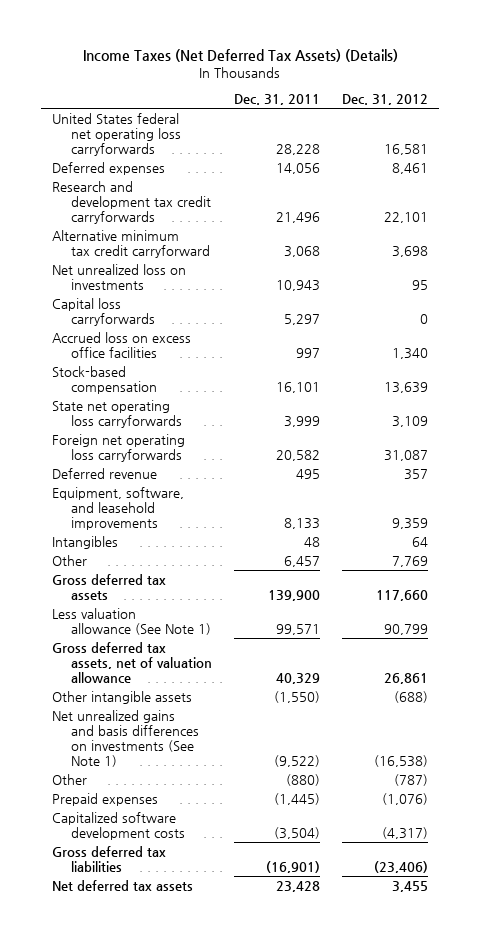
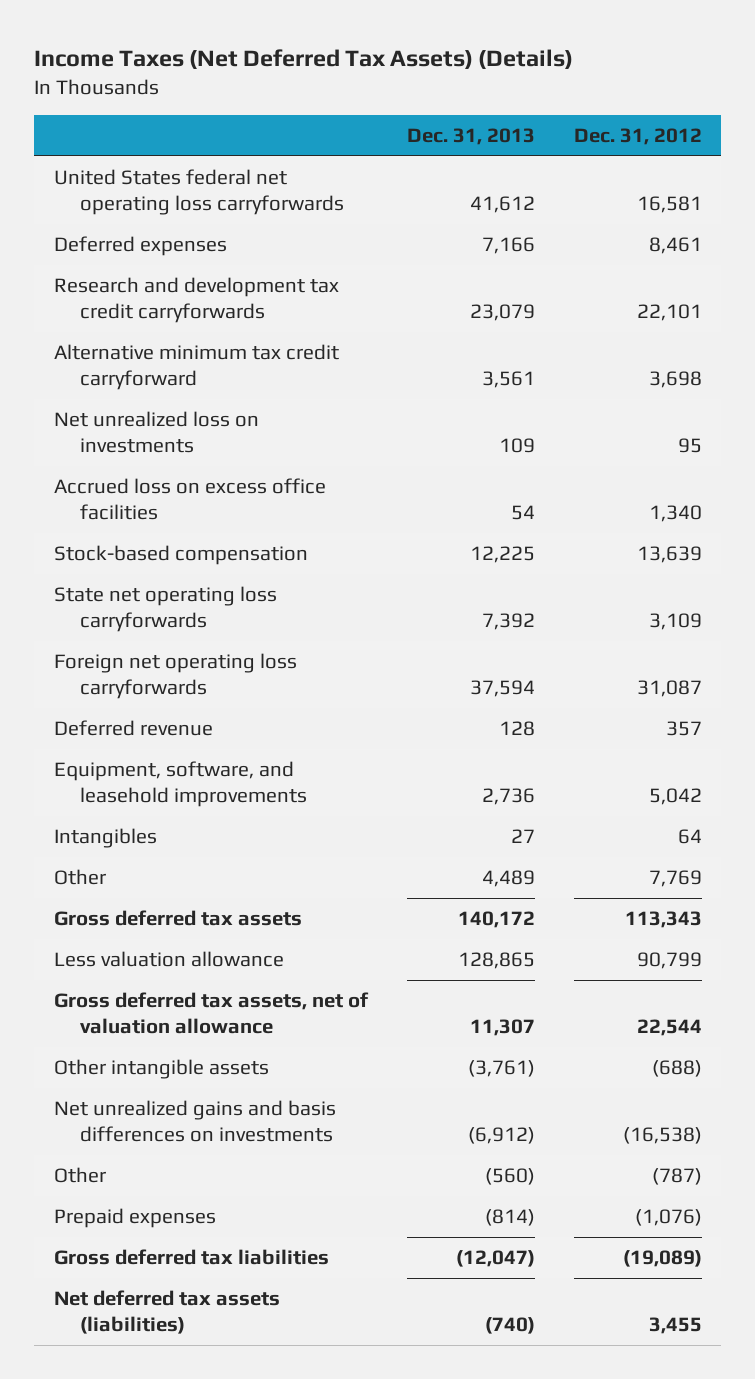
[233,93,320,105] Dec. 31, 2011 -> none
none -> [406,127,535,145] Dec. 31, 2013
[51,297,155,326] Capital loss carryforwards -> none
[391,518,428,530] 9,359 -> [648,788,702,806] 5,042
[375,589,428,601] 117,660 -> [624,911,702,929] 113,343
[51,607,211,635] Less valuation allowance (See Note 1) -> [53,951,284,968] Less valuation allowance
[383,673,428,685] 26,861 -> [636,1019,702,1037] 22,544
[51,709,199,768] Net unrealized gains and basis differences on investments (See Note 1) -> [53,1100,336,1143] Net unrealized gains and basis differences on investments
[51,811,185,840] Capitalized software development costs -> none
[373,860,428,873] (23,406) -> [622,1250,702,1268] (19,089)
[51,879,193,891] Net deferred tax assets -> [53,1290,280,1335] Net deferred tax assets (liabilities)

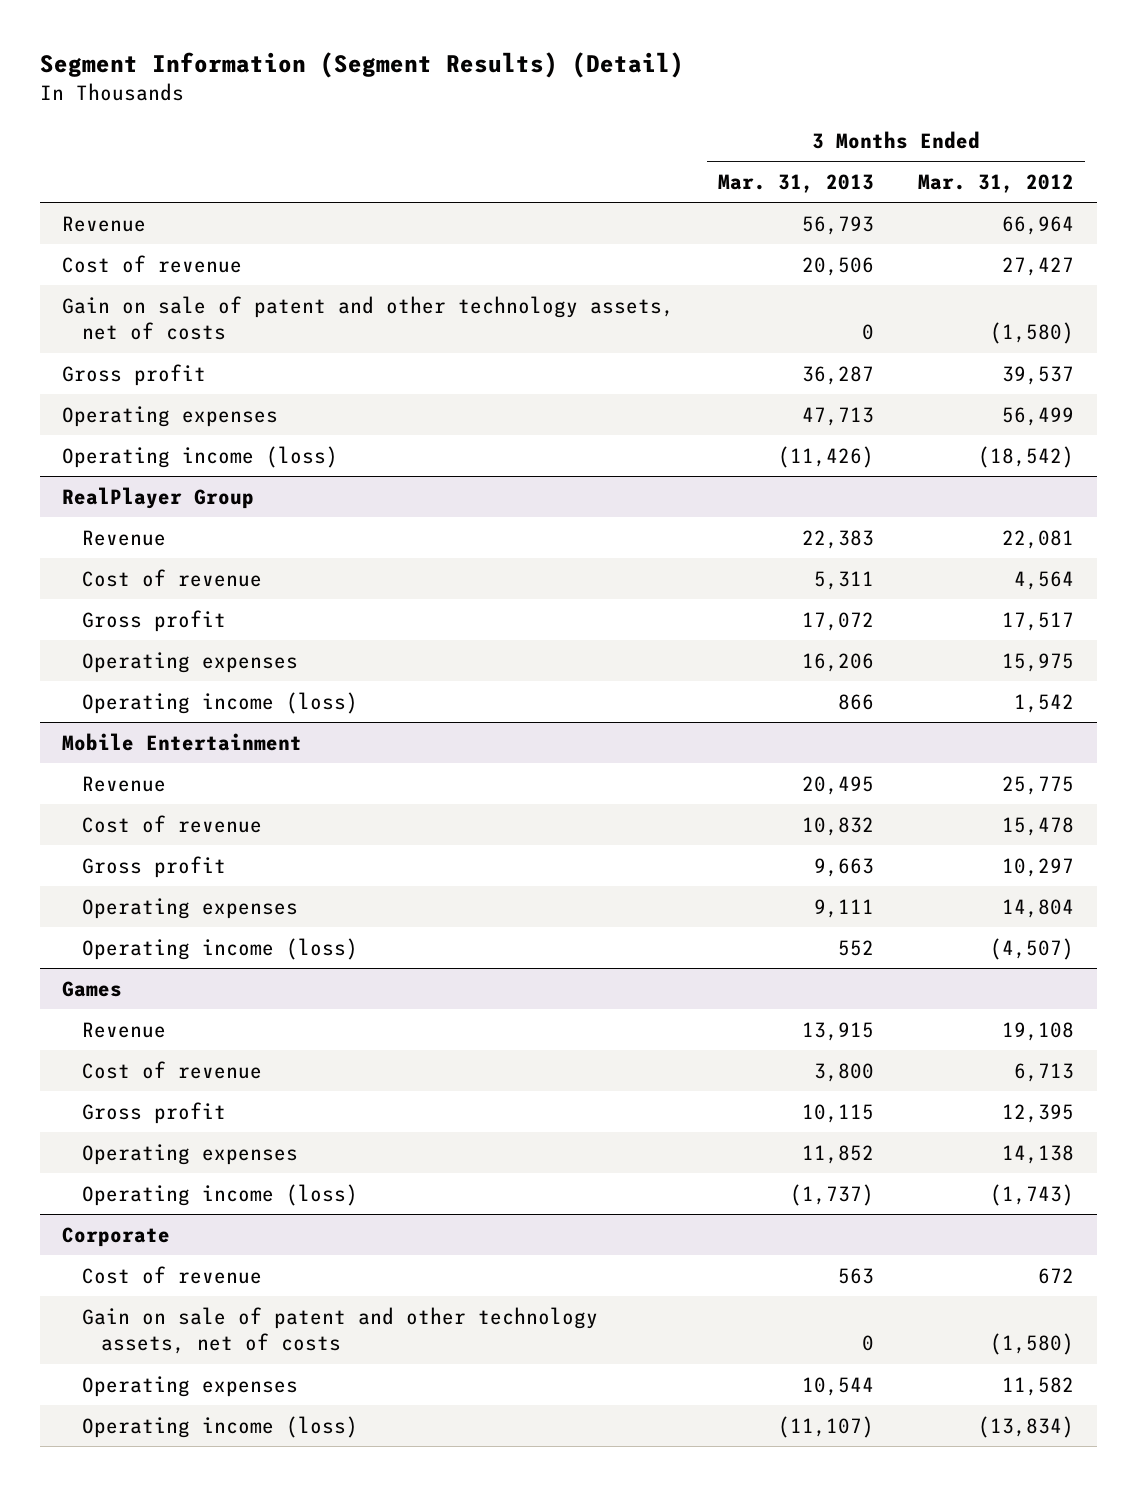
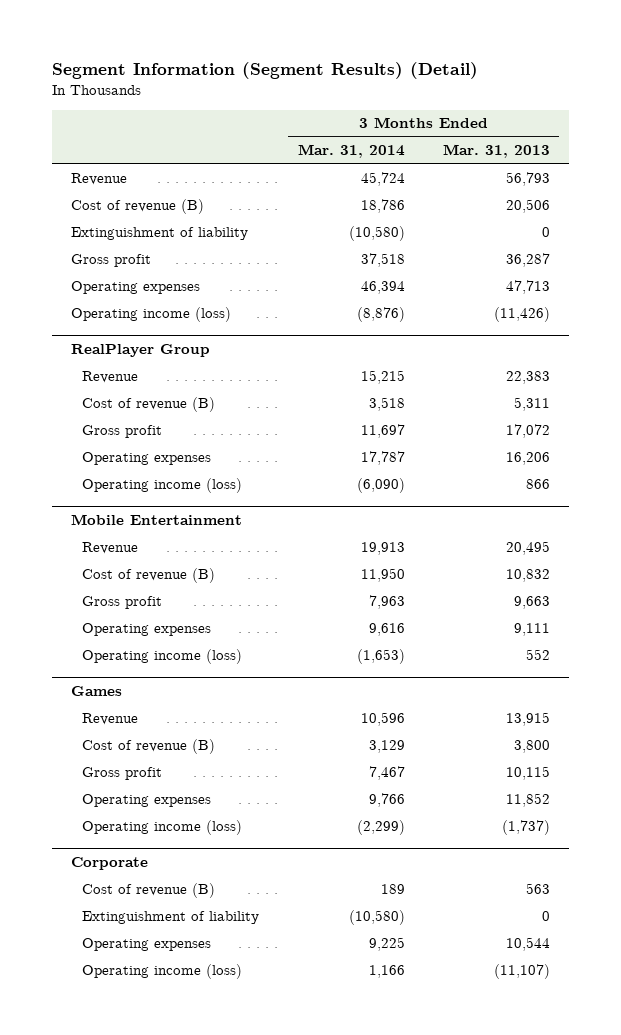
[918,174,1075,194] Mar. 31, 2012 -> none
none -> [297,144,405,159] Mar. 31, 2014
[61,295,674,341] Gain on sale of patent and other technology assets, net of costs -> none
[61,254,242,273] Cost of revenue -> [70,198,204,214] Cost of revenue (B)
none -> [70,226,248,240] Extinguishment of liability
[81,568,262,587] Cost of revenue -> [82,396,216,412] Cost of revenue (B)
[81,814,262,833] Cost of revenue -> [82,567,216,583] Cost of revenue (B)
[81,1060,262,1079] Cost of revenue -> [82,738,216,754] Cost of revenue (B)
[81,1306,598,1355] Gain on sale of patent and other technology assets, net of costs -> none
[81,1265,262,1284] Cost of revenue -> [82,882,216,898] Cost of revenue (B)
none -> [82,910,260,924] Extinguishment of liability

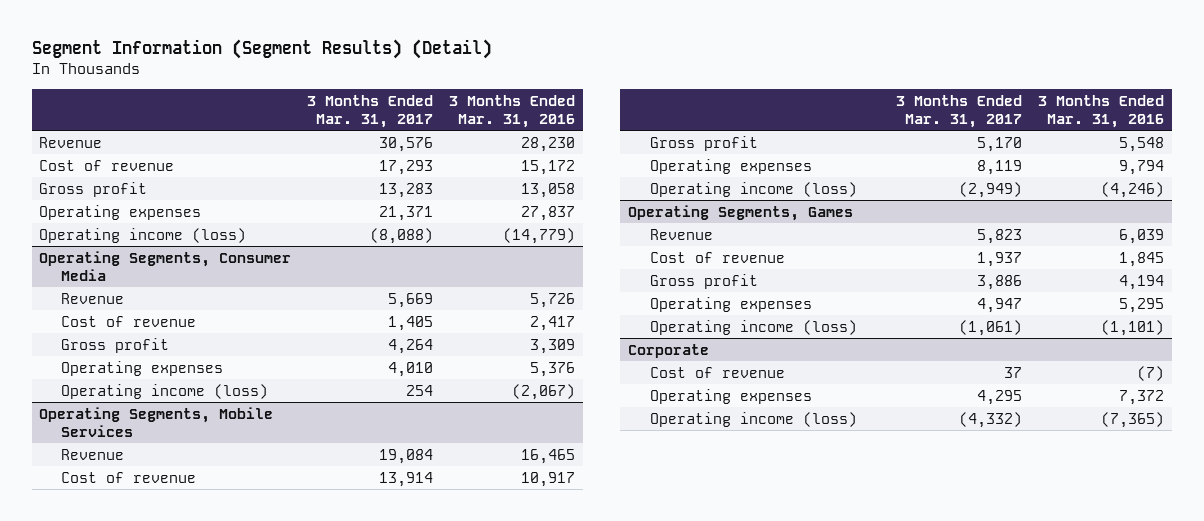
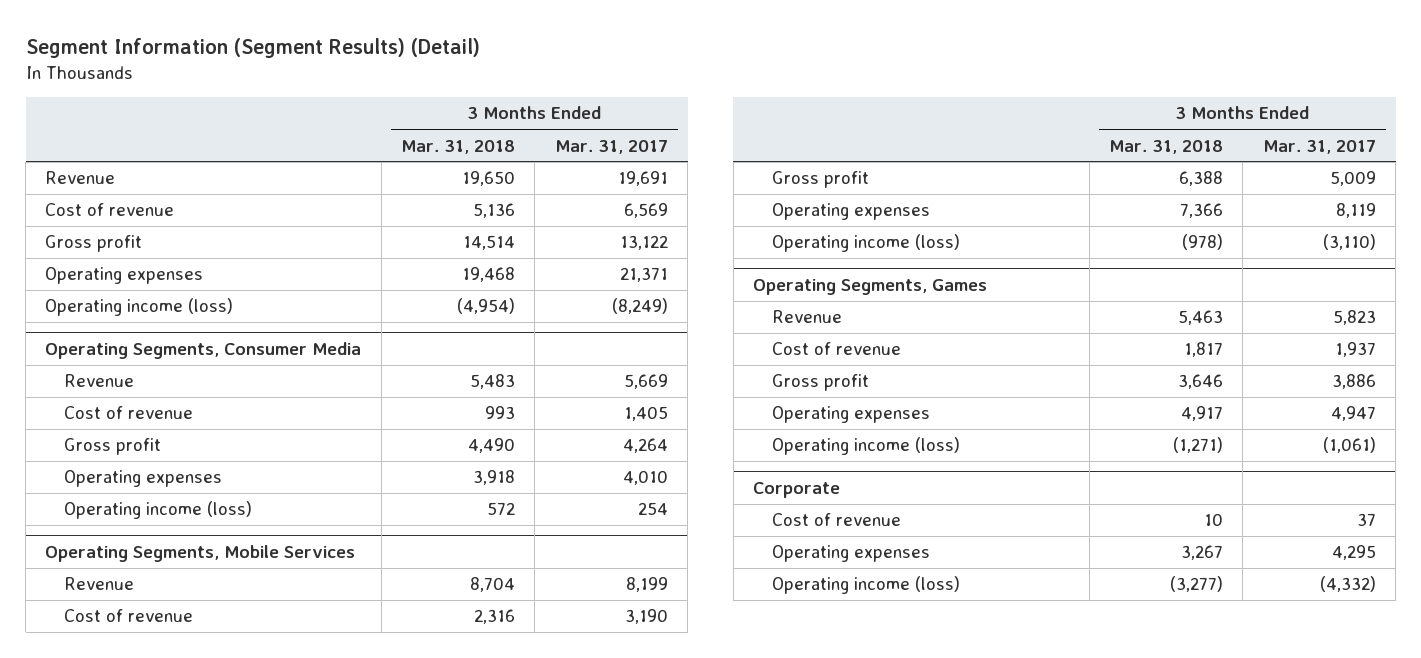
[449,94,576,128] 3 Months Ended Mar. 31, 2016 -> none
none -> [401,139,516,154] Mar. 31, 2018
[379,136,434,152] 30,576 -> [617,171,668,187] 19,691
[379,159,434,175] 17,293 -> [623,203,668,219] 6,569
[379,182,434,198] 13,283 -> [619,235,668,251] 13,122
[370,227,434,244] (8,088) -> [611,298,668,315] (8,249)
[379,448,434,464] 19,084 -> [625,577,668,593] 8,199
[379,471,434,487] 13,914 -> [624,609,668,625] 3,190
[977,136,1023,152] 5,170 -> [1329,171,1376,187] 5,009
[959,181,1023,198] (2,949) -> [1322,234,1376,251] (3,110)

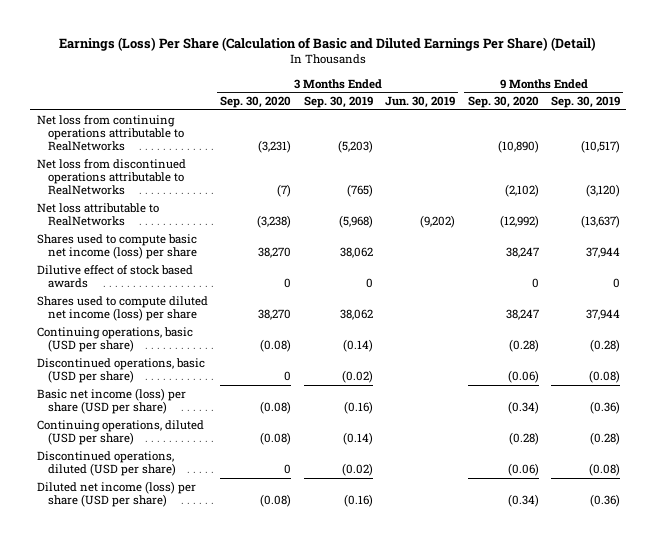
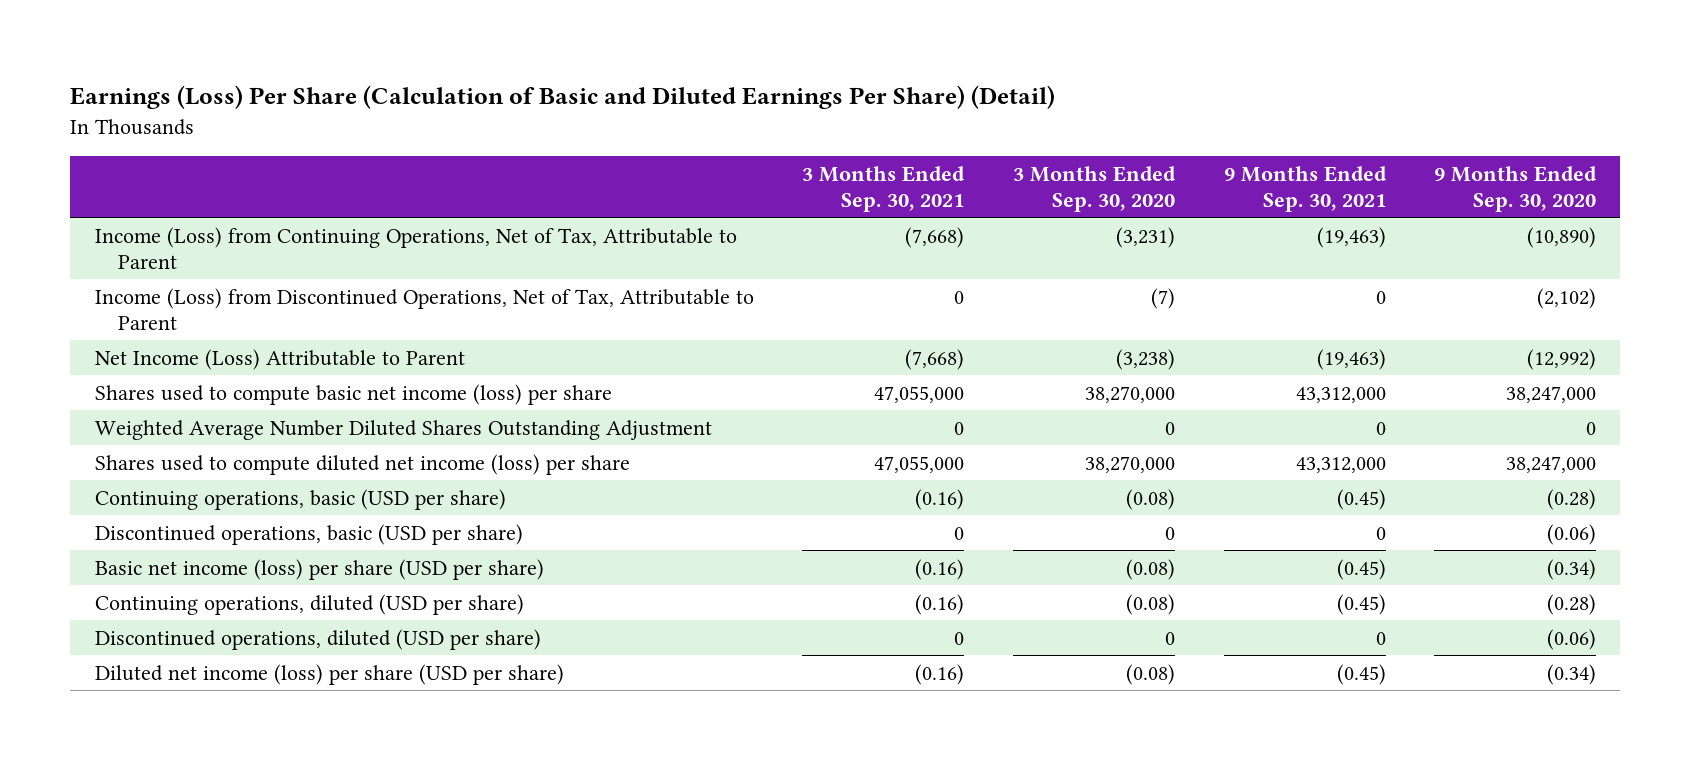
[303,96,373,109] Sep. 30, 2019 -> none
[385,96,456,109] Jun. 30, 2019 -> none
[551,96,621,109] Sep. 30, 2019 -> none
none -> [802,165,966,212] 3 Months Ended Sep. 30, 2021
none -> [1223,165,1387,212] 9 Months Ended Sep. 30, 2021
[36,114,185,152] Net loss from continuing operations attributable to RealNetworks -> [94,226,737,269] Income (Loss) from Continuing Operations, Net of Tax, Attributable to Parent
[36,158,186,196] Net loss from discontinued operations attributable to RealNetworks -> [94,287,754,330] Income (Loss) from Discontinued Operations, Net of Tax, Attributable to Parent
[36,202,159,227] Net loss attributable to RealNetworks -> [94,348,465,370] Net Income (Loss) Attributable to Parent
[258,247,292,259] 38,270 -> [1084,385,1175,403] 38,270,000
[505,247,539,259] 38,247 -> [1506,385,1597,403] 38,247,000
[36,264,193,289] Dilutive effect of stock based awards -> [94,419,712,440] Weighted Average Number Diluted Shares Outstanding Adjustment
[258,309,292,321] 38,270 -> [1084,455,1175,473] 38,270,000
[505,309,539,321] 38,247 -> [1506,455,1597,473] 38,247,000

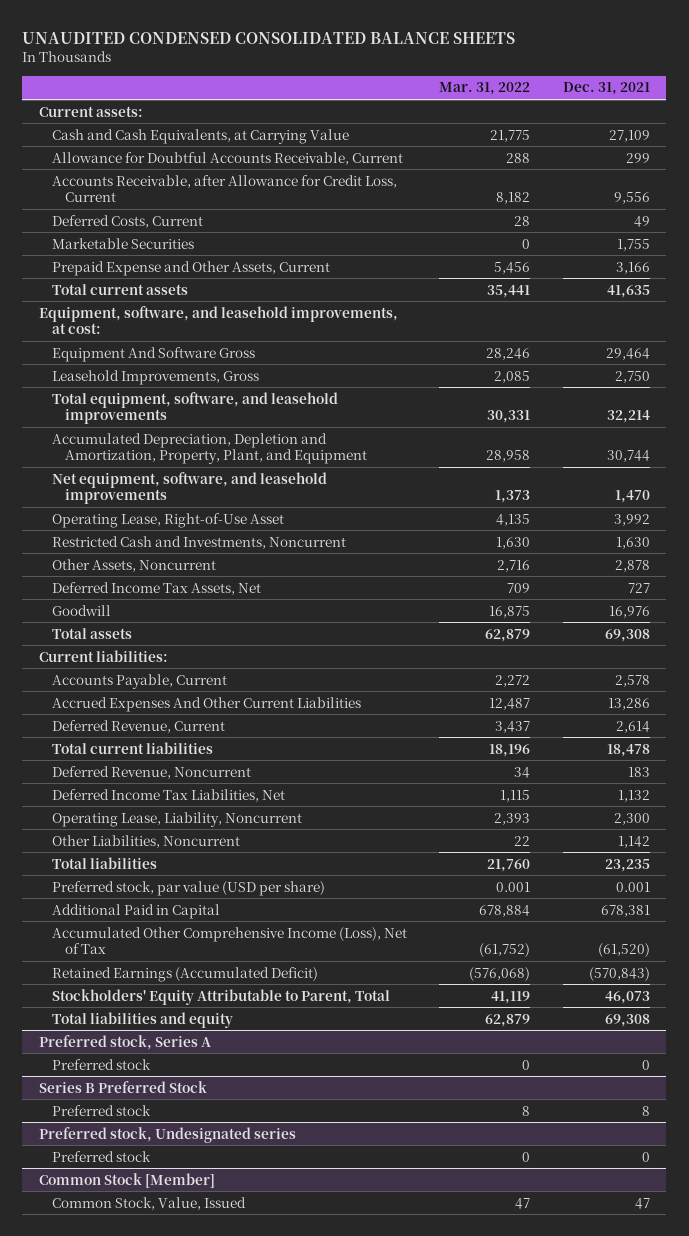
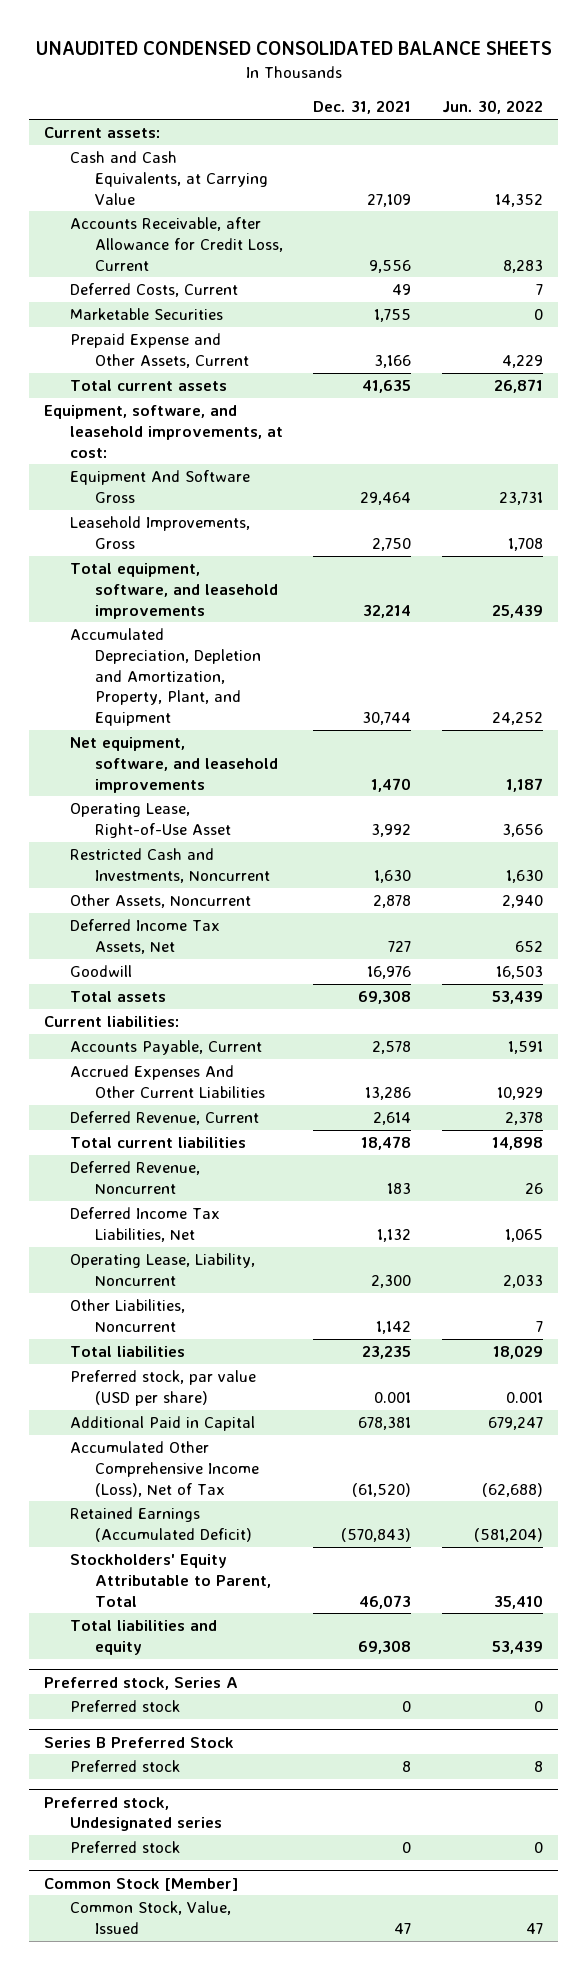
[439,82,531,96] Mar. 31, 2022 -> none
none -> [441,100,543,115] Jun. 30, 2022
[51,151,403,165] Allowance for Doubtful Accounts Receivable, Current -> none

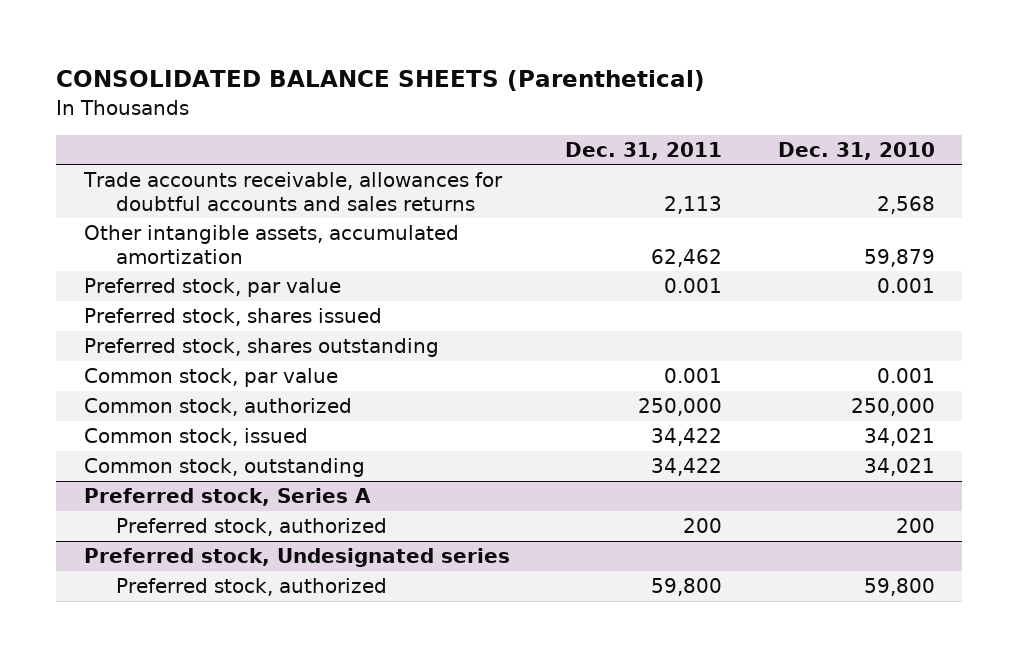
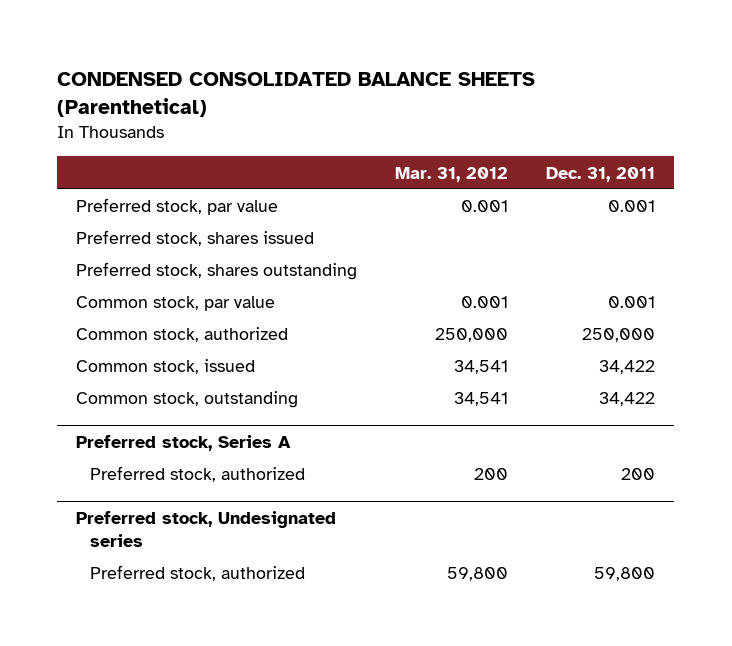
[56,70,706,92] CONSOLIDATED BALANCE SHEETS (Parenthetical) -> [57,71,536,117] CONDENSED CONSOLIDATED BALANCE SHEETS (Parenthetical)
[777,141,935,160] Dec. 31, 2010 -> none
none -> [395,166,509,182] Mar. 31, 2012
[82,172,503,211] Trade accounts receivable, allowances for doubtful accounts and sales returns -> none
[83,225,459,264] Other intangible assets, accumulated amortization -> none

